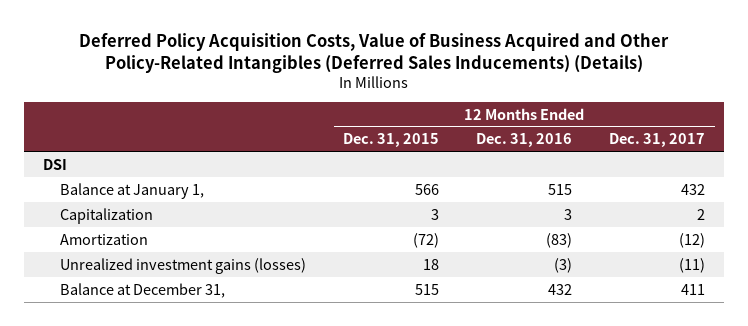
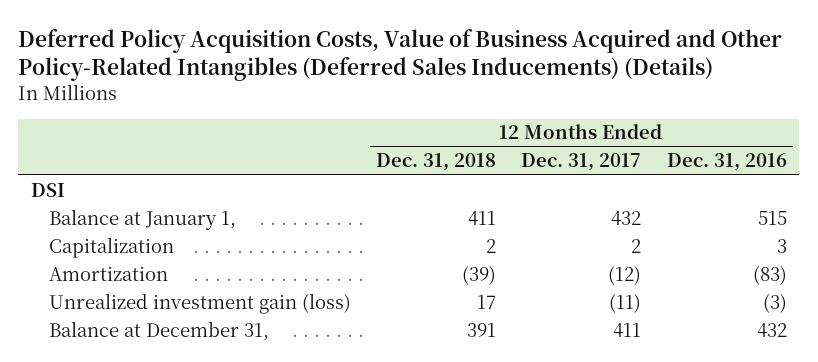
[343,133,440,148] Dec. 31, 2015 -> none
none -> [376,153,497,172] Dec. 31, 2018
[60,257,307,274] Unrealized investment gains (losses) -> [49,292,352,314] Unrealized investment gain (loss)

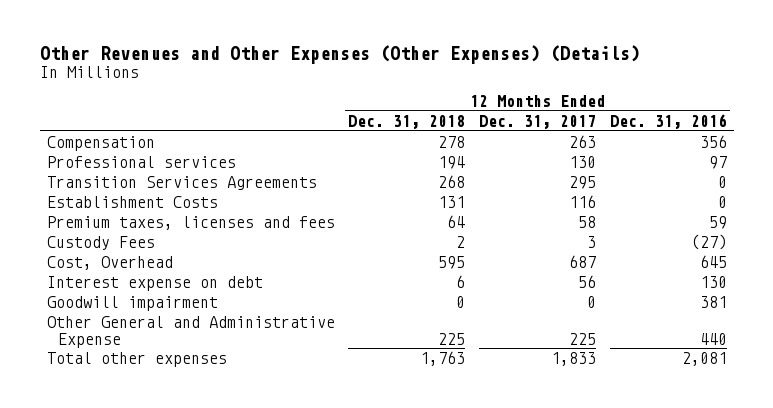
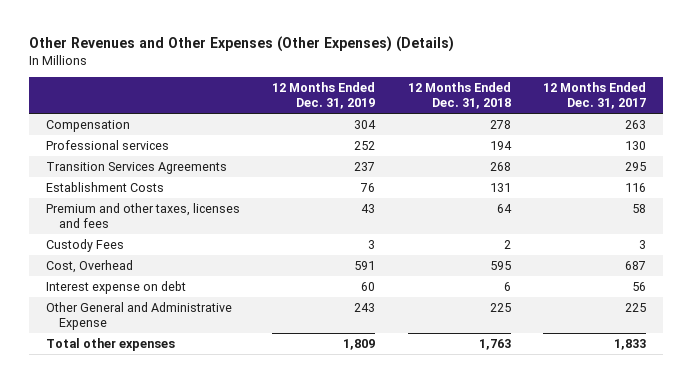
[609,113,727,129] Dec. 31, 2016 -> none
none -> [272,82,376,109] 12 Months Ended Dec. 31, 2019
[46,215,335,230] Premium taxes, licenses and fees -> [45,202,240,228] Premium and other taxes, licenses and fees
[46,295,218,311] Goodwill impairment -> none

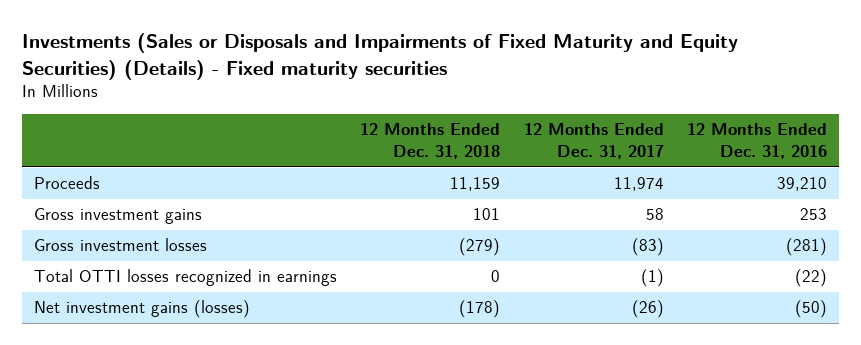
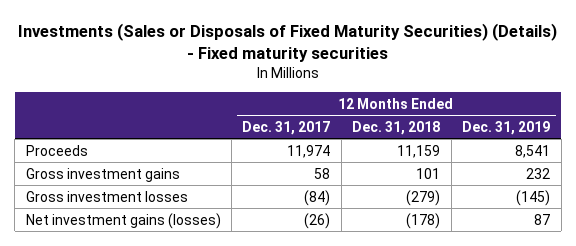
[22,33,739,80] Investments (Sales or Disposals and Impairments of Fixed Maturity and Equity Securities) (Details) - Fixed maturity securities -> [17,22,557,62] Investments (Sales or Disposals of Fixed Maturity Securities) (Details) - Fixed maturity securities
[687,123,828,160] 12 Months Ended Dec. 31, 2016 -> none
none -> [462,120,551,135] Dec. 31, 2019
[33,269,337,287] Total OTTI losses recognized in earnings -> none
[631,238,664,257] (83) -> [304,189,331,206] (84)

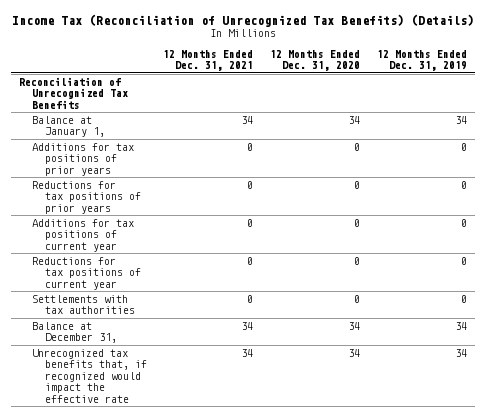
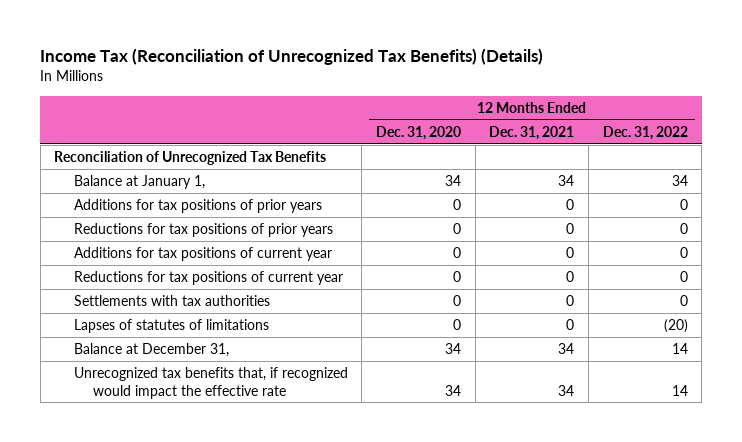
[376,49,467,72] 12 Months Ended Dec. 31, 2019 -> none
none -> [602,125,688,140] Dec. 31, 2022
none -> [73,319,269,334] Lapses of statutes of limitations

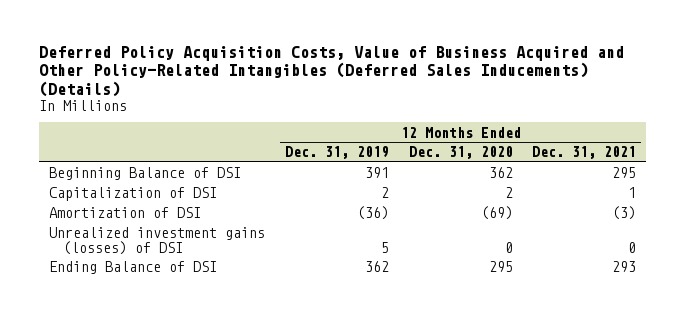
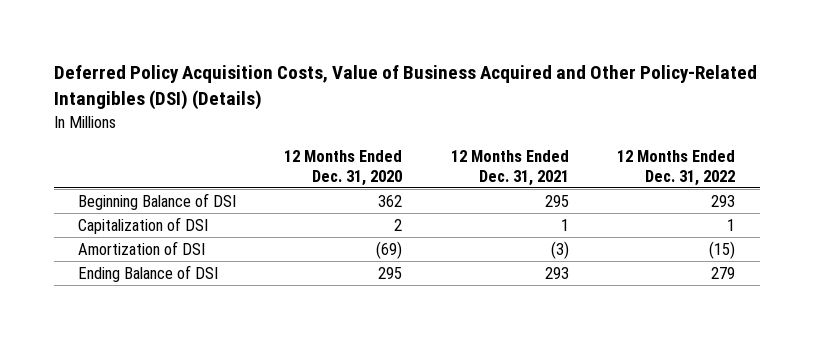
[39,45,625,97] Deferred Policy Acquisition Costs, Value of Business Acquired and Other Policy-Related Intangibles (Deferred Sales Inducements) (Details) -> [53,65,757,111] Deferred Policy Acquisition Costs, Value of Business Acquired and Other Policy-Related Intangibles (DSI) (Details)
[284,146,389,160] Dec. 31, 2019 -> none
none -> [617,150,736,186] 12 Months Ended Dec. 31, 2022
[49,227,266,255] Unrealized investment gains (losses) of DSI -> none

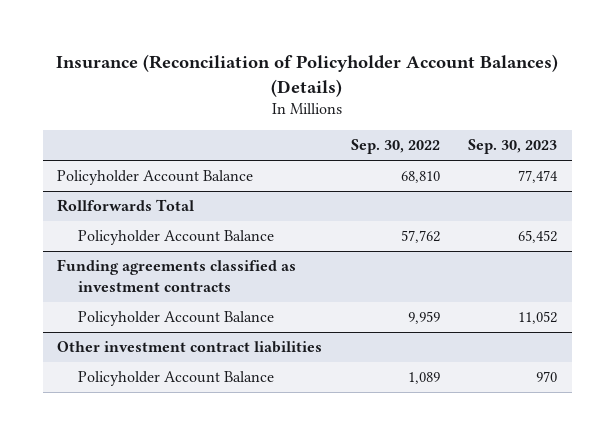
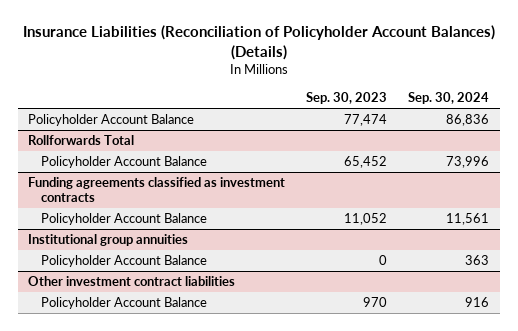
[56,53,559,97] Insurance (Reconciliation of Policyholder Account Balances) (Details) -> [22,25,495,61] Insurance Liabilities (Reconciliation of Policyholder Account Balances) (Details)
[350,139,440,155] Sep. 30, 2022 -> none
none -> [408,92,490,105] Sep. 30, 2024
none -> [28,234,189,247] Institutional group annuities
none -> [40,255,207,268] Policyholder Account Balance

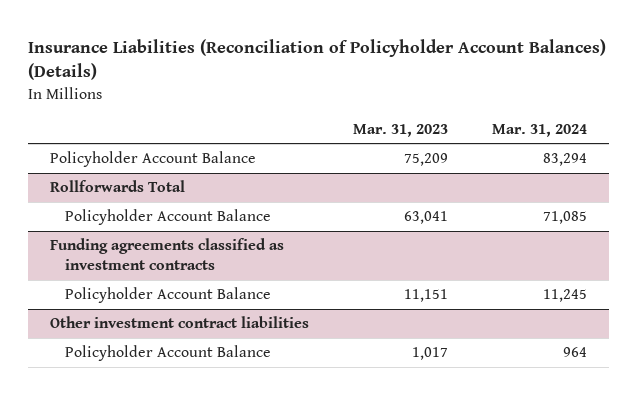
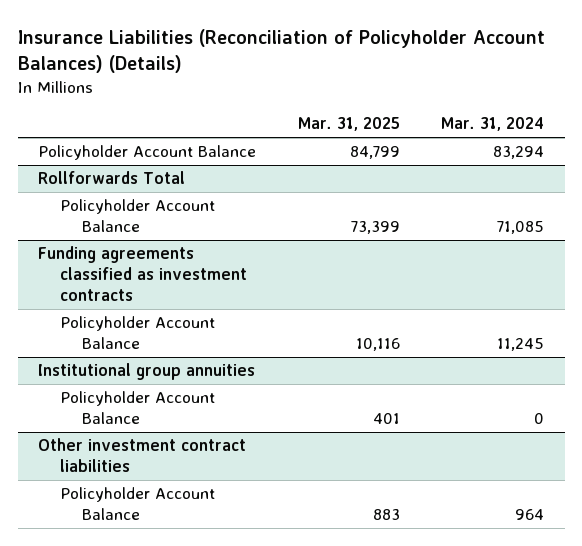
[353,123,449,137] Mar. 31, 2023 -> none
none -> [297,117,400,132] Mar. 31, 2025
none -> [38,363,256,381] Institutional group annuities
none -> [60,391,216,425] Policyholder Account Balance

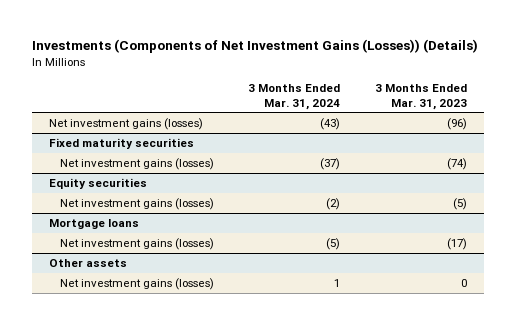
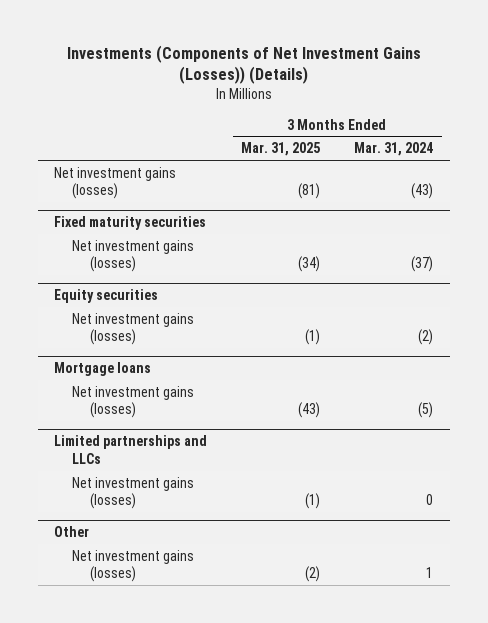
[374,83,467,110] 3 Months Ended Mar. 31, 2023 -> none
none -> [241,142,321,157] Mar. 31, 2025
none -> [54,435,208,464] Limited partnerships and LLCs
none -> [72,476,195,510] Net investment gains (losses)
[48,259,127,268] Other assets -> [54,526,90,538] Other

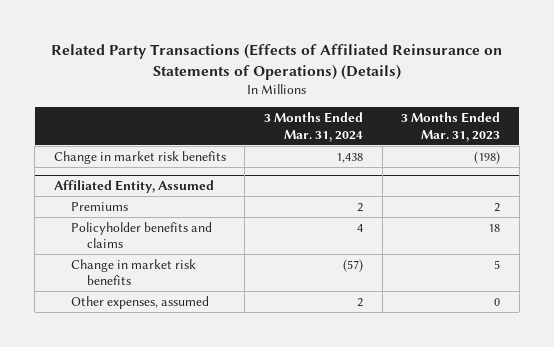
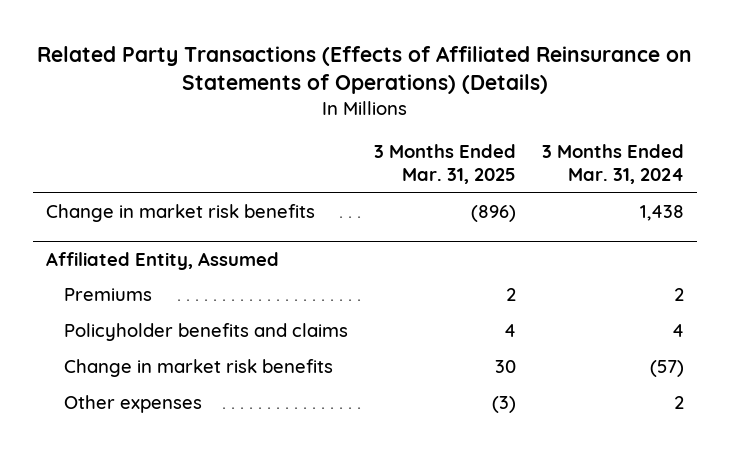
[401,111,501,142] 3 Months Ended Mar. 31, 2023 -> none
none -> [374,143,517,185] 3 Months Ended Mar. 31, 2025
[70,295,209,309] Other expenses, assumed -> [64,395,203,414] Other expenses

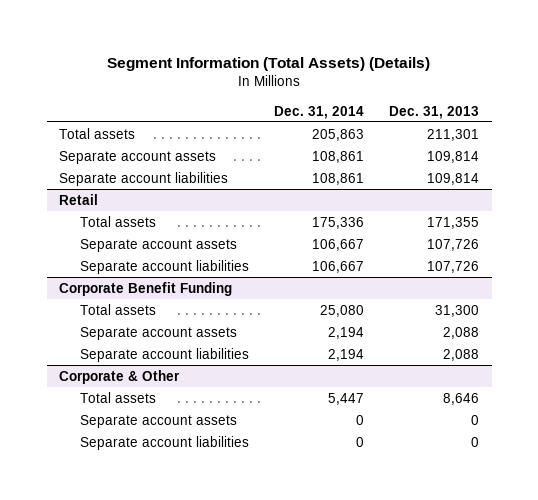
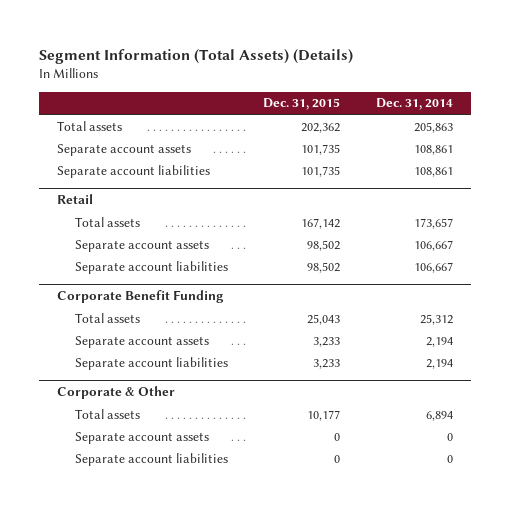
[389,105,480,119] Dec. 31, 2013 -> none
none -> [263,98,341,111] Dec. 31, 2015
[311,216,364,229] 175,336 -> [414,217,454,229] 173,657
[319,304,364,317] 25,080 -> [420,313,454,325] 25,312
[327,392,364,405] 5,447 -> [426,410,454,421] 6,894

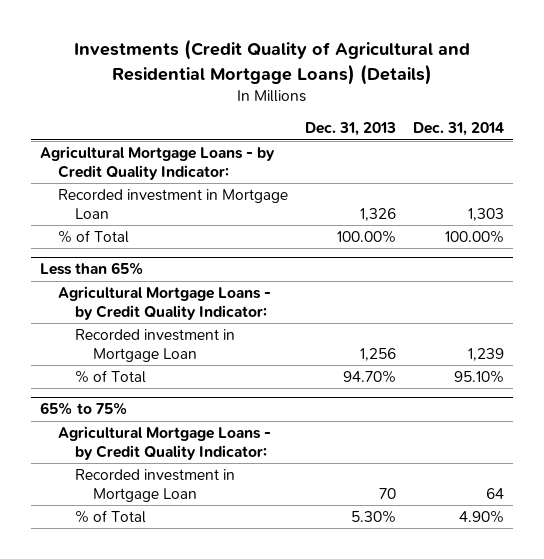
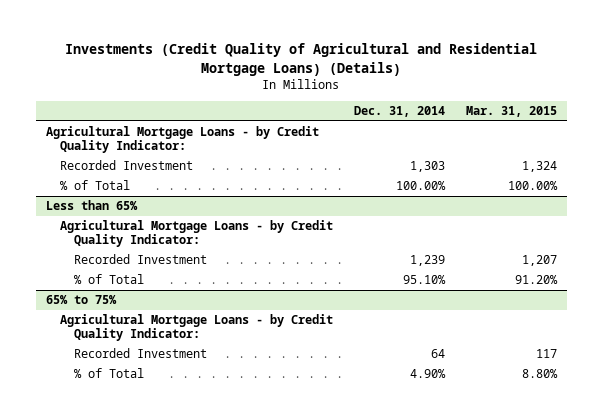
[304,122,396,137] Dec. 31, 2013 -> none
none -> [465,106,557,118] Mar. 31, 2015
[57,188,288,219] Recorded investment in Mortgage Loan -> [60,160,194,171] Recorded Investment
[75,328,236,362] Recorded investment in Mortgage Loan -> [74,254,208,265] Recorded Investment
[75,468,236,502] Recorded investment in Mortgage Loan -> [74,348,208,359] Recorded Investment

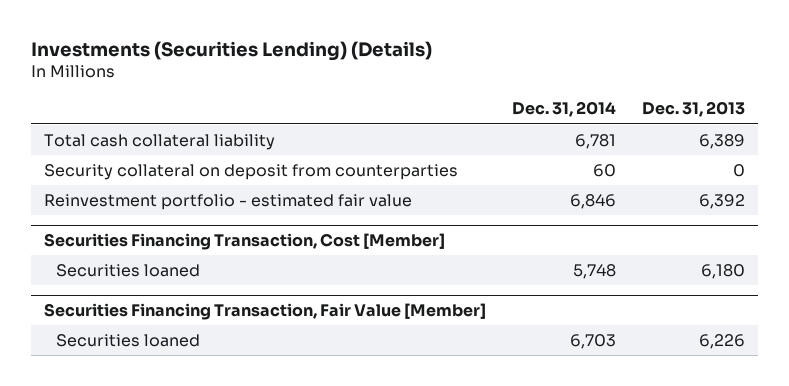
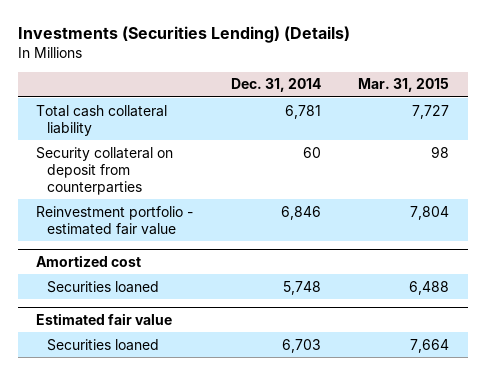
[641,101,745,118] Dec. 31, 2013 -> none
none -> [358,78,450,93] Mar. 31, 2015
[43,233,445,251] Securities Financing Transaction, Cost [Member] -> [36,255,142,268] Amortized cost
[43,303,486,321] Securities Financing Transaction, Fair Value [Member] -> [36,313,173,326] Estimated fair value

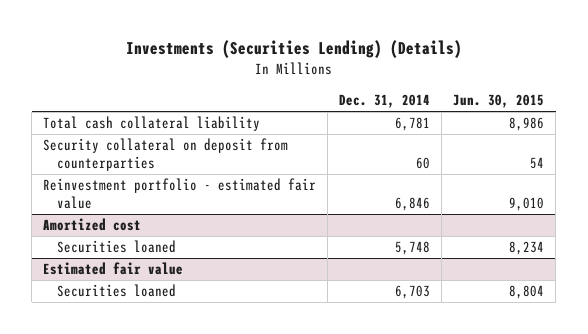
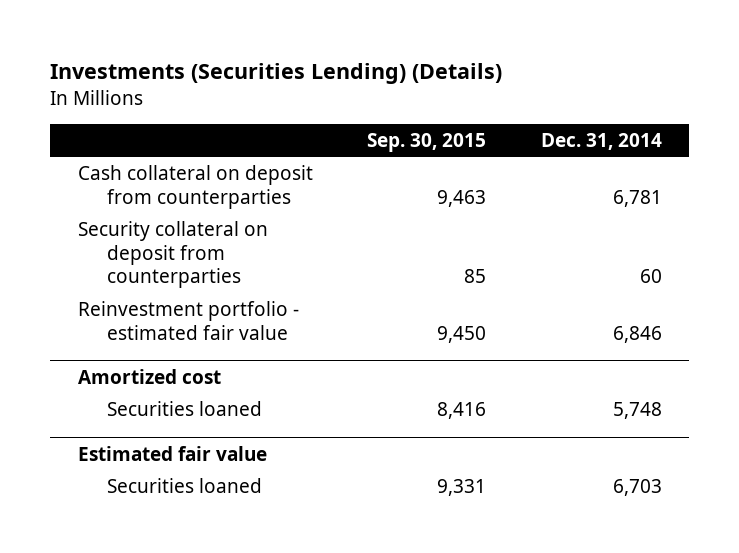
[453,94,545,109] Jun. 30, 2015 -> none
none -> [367,132,487,152] Sep. 30, 2015
[43,116,261,132] Total cash collateral liability -> [77,165,313,209] Cash collateral on deposit from counterparties

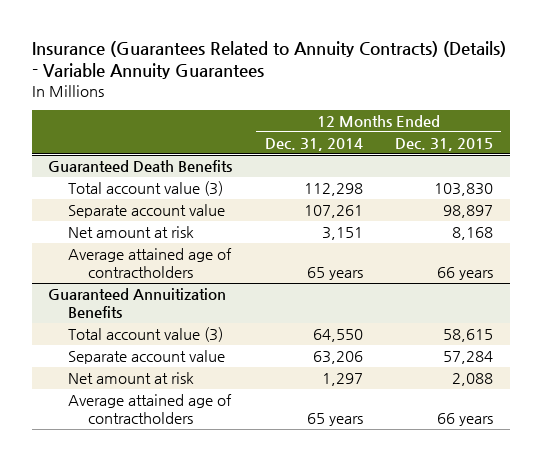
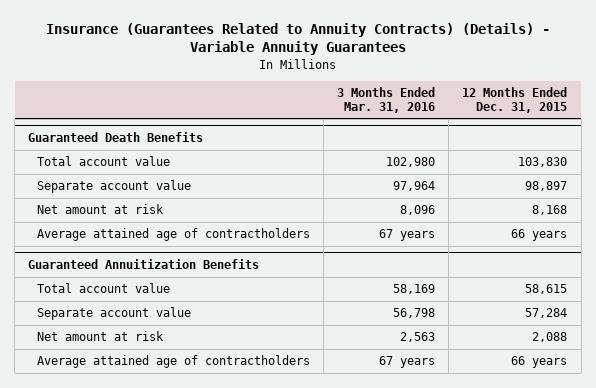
[264,137,363,151] Dec. 31, 2014 -> none
none -> [337,86,436,113] 3 Months Ended Mar. 31, 2016
[67,180,223,196] Total account value (3) -> [36,156,170,167] Total account value
[67,326,223,342] Total account value (3) -> [36,283,170,294] Total account value

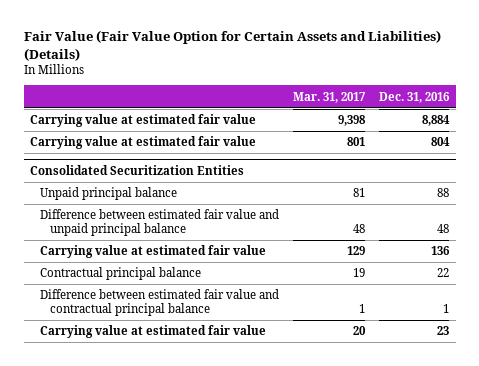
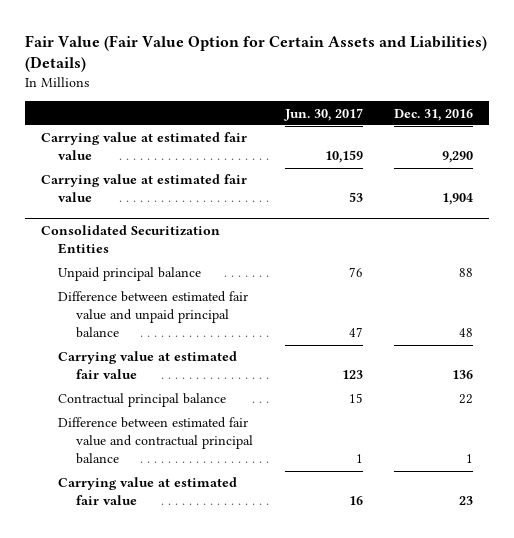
[292,91,366,103] Mar. 31, 2017 -> none
none -> [283,107,363,121] Jun. 30, 2017
[421,115,450,127] 8,884 -> [442,151,474,164] 9,290
[430,137,450,147] 804 -> [442,193,474,206] 1,904

